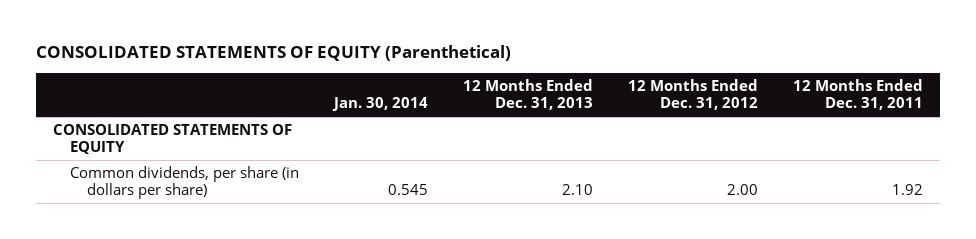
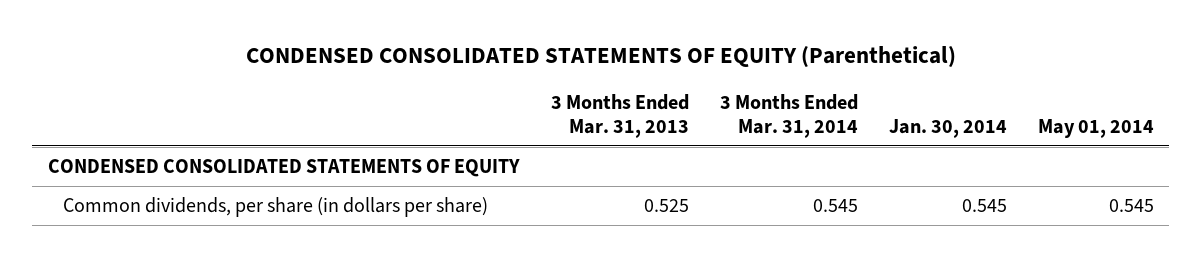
[35,45,511,62] CONSOLIDATED STATEMENTS OF EQUITY (Parenthetical) -> [245,46,956,69] CONDENSED CONSOLIDATED STATEMENTS OF EQUITY (Parenthetical)
[462,78,593,111] 12 Months Ended Dec. 31, 2013 -> none
[627,78,758,111] 12 Months Ended Dec. 31, 2012 -> none
[792,78,923,111] 12 Months Ended Dec. 31, 2011 -> none
none -> [550,94,689,138] 3 Months Ended Mar. 31, 2013
none -> [719,94,858,138] 3 Months Ended Mar. 31, 2014
none -> [1037,118,1154,138] May 01, 2014
[53,123,293,155] CONSOLIDATED STATEMENTS OF EQUITY -> [47,159,520,178] CONDENSED CONSOLIDATED STATEMENTS OF EQUITY

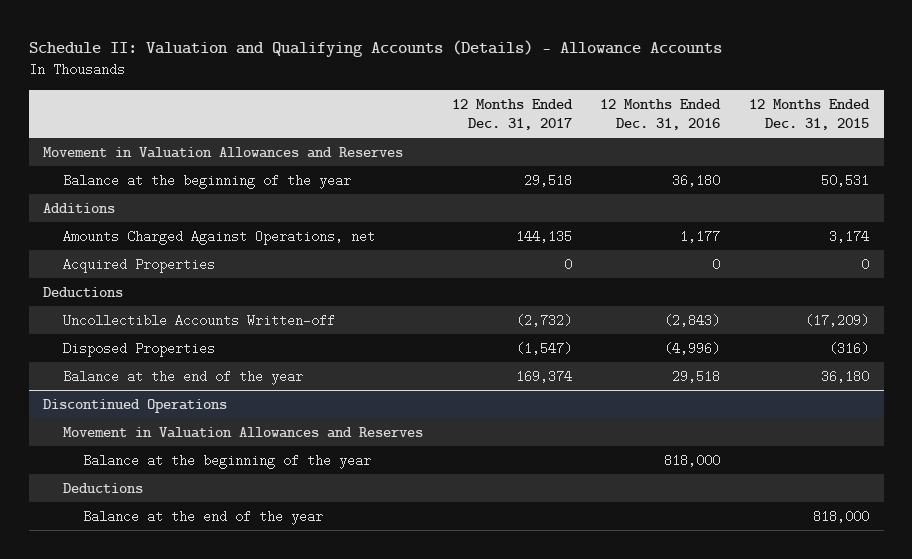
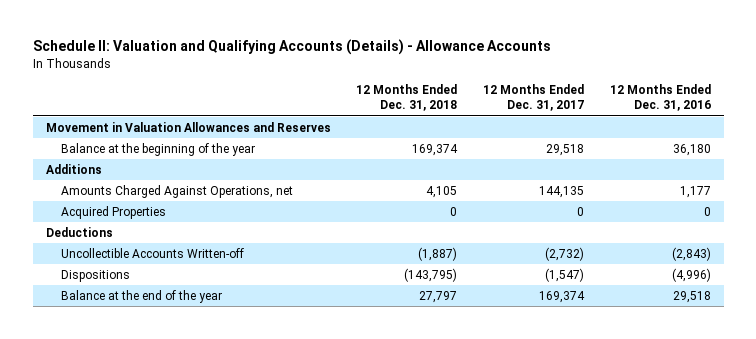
[749,98,871,130] 12 Months Ended Dec. 31, 2015 -> none
none -> [356,84,458,112] 12 Months Ended Dec. 31, 2018
[62,341,215,357] Disposed Properties -> [61,269,131,282] Dispositions
[43,398,228,413] Discontinued Operations -> none
[62,426,423,438] Movement in Valuation Allowances and Reserves -> none
[82,453,371,469] Balance at the beginning of the year -> none
[62,482,143,493] Deductions -> none
[82,509,323,525] Balance at the end of the year -> none

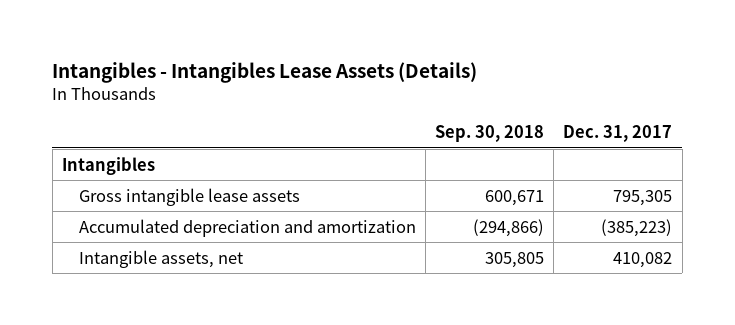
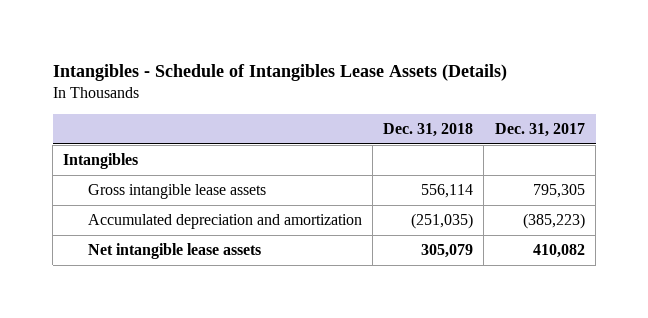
[52,61,478,83] Intangibles - Intangibles Lease Assets (Details) -> [52,64,507,82] Intangibles - Schedule of Intangibles Lease Assets (Details)
[435,124,545,142] Sep. 30, 2018 -> none
none -> [383,123,474,138] Dec. 31, 2018
[78,249,243,268] Intangible assets, net -> [87,242,261,259] Net intangible lease assets

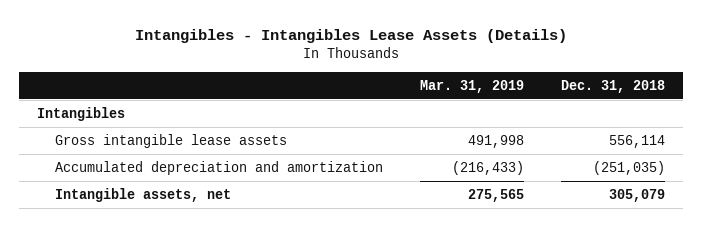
[52,64,507,82] Intangibles - Schedule of Intangibles Lease Assets (Details) -> [135,28,568,43] Intangibles - Intangibles Lease Assets (Details)
[494,123,585,138] Dec. 31, 2017 -> none
none -> [420,79,525,93] Mar. 31, 2019
[87,242,261,259] Net intangible lease assets -> [55,187,232,202] Intangible assets, net

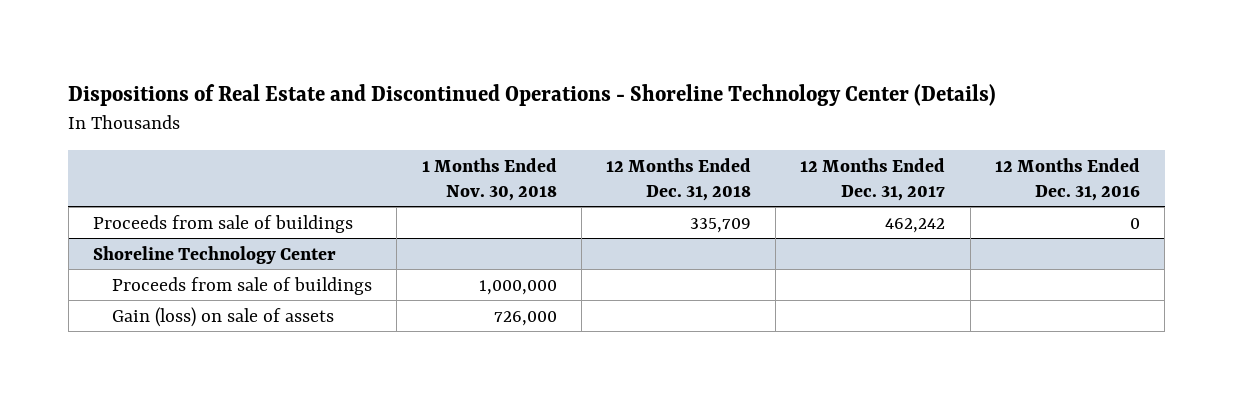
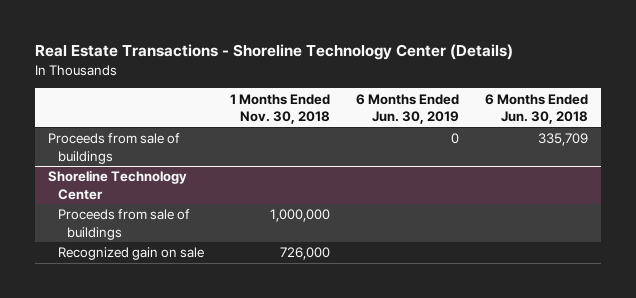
[68,83,997,106] Dispositions of Real Estate and Discontinued Operations - Shoreline Technology Center (Details) -> [35,44,514,61] Real Estate Transactions - Shoreline Technology Center (Details)
[606,157,752,201] 12 Months Ended Dec. 31, 2018 -> none
[800,157,946,201] 12 Months Ended Dec. 31, 2017 -> none
[994,157,1140,201] 12 Months Ended Dec. 31, 2016 -> none
none -> [355,93,459,124] 6 Months Ended Jun. 30, 2019
none -> [484,93,588,124] 6 Months Ended Jun. 30, 2018
[112,306,335,327] Gain (loss) on sale of assets -> [57,247,204,261] Recognized gain on sale

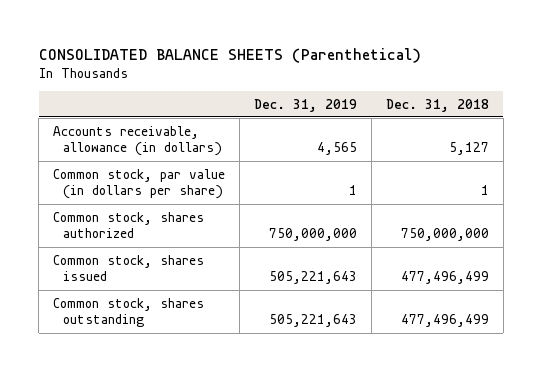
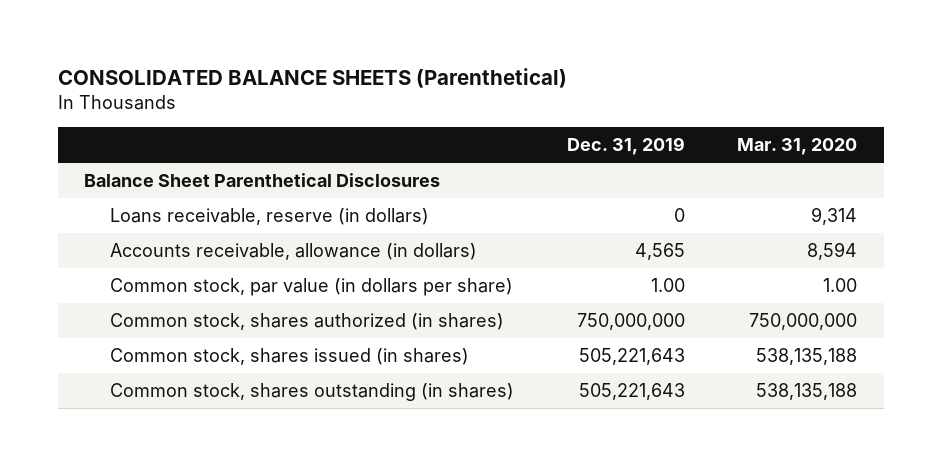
[385,98,489,112] Dec. 31, 2018 -> none
none -> [737,138,858,156] Mar. 31, 2020
none -> [84,173,441,188] Balance Sheet Parenthetical Disclosures
none -> [109,208,429,226] Loans receivable, reserve (in dollars)
[348,185,357,196] 1 -> [650,278,685,293] 1.00
[53,211,205,239] Common stock, shares authorized -> [109,313,504,331] Common stock, shares authorized (in shares)
[53,254,205,282] Common stock, shares issued -> [109,348,469,366] Common stock, shares issued (in shares)
[53,297,205,328] Common stock, shares outstanding -> [109,383,514,402] Common stock, shares outstanding (in shares)

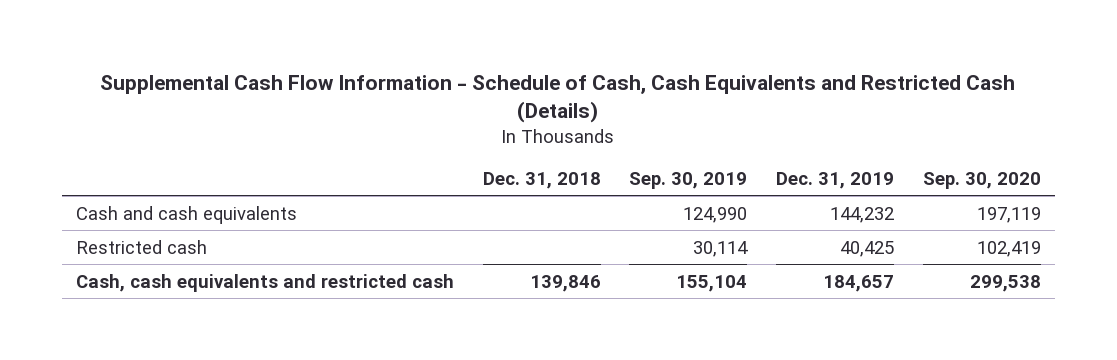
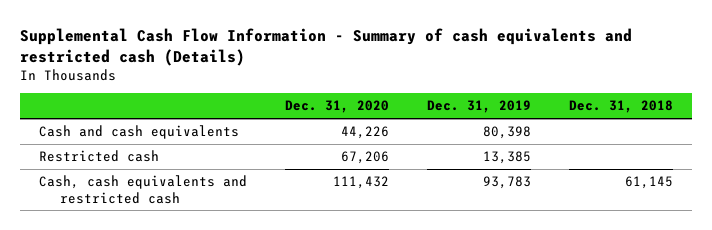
[100,74,1016,124] Supplemental Cash Flow Information - Schedule of Cash, Cash Equivalents and Restricted Cash (Details) -> [20,27,633,66] Supplemental Cash Flow Information - Summary of cash equivalents and restricted cash (Details)
[629,171,748,189] Sep. 30, 2019 -> none
[922,171,1041,189] Sep. 30, 2020 -> none
none -> [285,100,390,114] Dec. 31, 2020
[829,206,894,223] 144,232 -> [483,126,532,140] 80,398
[839,240,894,257] 40,425 -> [483,151,532,165] 13,385
[529,274,601,292] 139,846 -> [625,176,674,190] 61,145
[822,274,894,292] 184,657 -> [483,176,532,190] 93,783

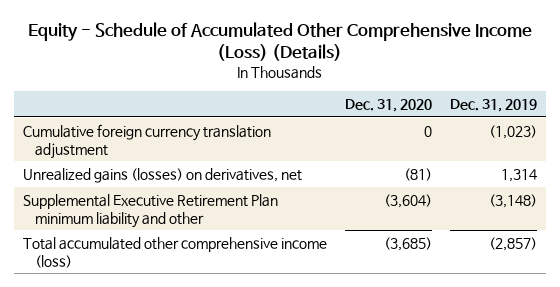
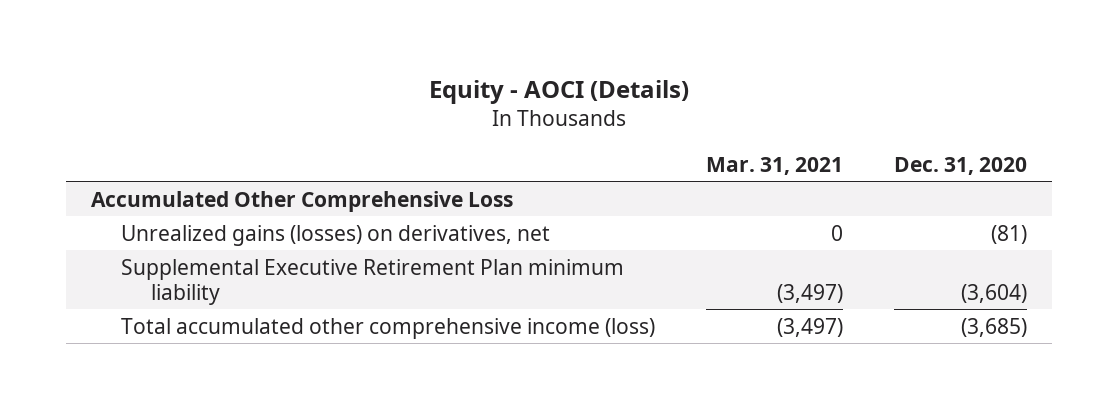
[27,21,532,62] Equity - Schedule of Accumulated Other Comprehensive Income (Loss) (Details) -> [429,80,690,105] Equity - AOCI (Details)
[449,99,537,113] Dec. 31, 2019 -> none
none -> [706,156,844,175] Mar. 31, 2021
[22,123,271,159] Cumulative foreign currency translation adjustment -> none
none -> [91,190,514,212] Accumulated Other Comprehensive Loss
[22,193,278,228] Supplemental Executive Retirement Plan minimum liability and other -> [121,258,625,305] Supplemental Executive Retirement Plan minimum liability

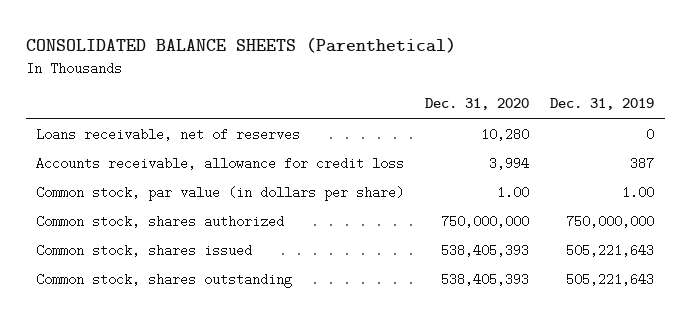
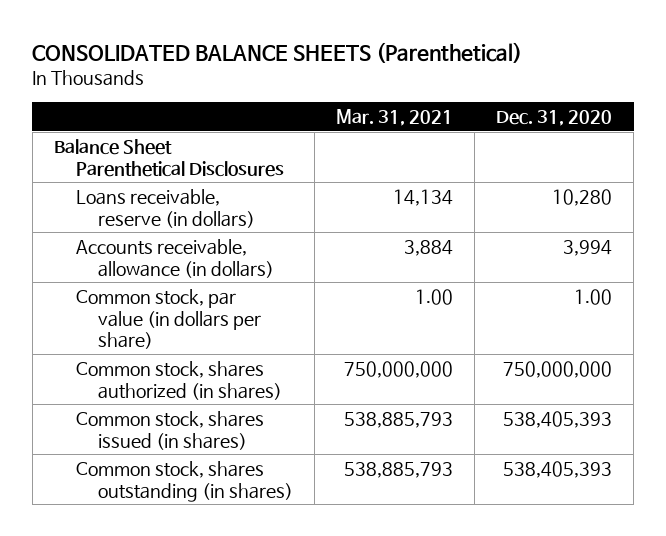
[550,98,655,111] Dec. 31, 2019 -> none
none -> [336,109,454,127] Mar. 31, 2021
none -> [53,138,284,177] Balance Sheet Parenthetical Disclosures
[36,127,301,141] Loans receivable, net of reserves -> [75,188,256,228] Loans receivable, reserve (in dollars)
[36,156,405,170] Accounts receivable, allowance for credit loss -> [75,238,275,278] Accounts receivable, allowance (in dollars)
[36,214,285,228] Common stock, shares authorized -> [75,360,283,400] Common stock, shares authorized (in shares)
[36,243,253,257] Common stock, shares issued -> [75,410,264,450] Common stock, shares issued (in shares)
[36,272,293,288] Common stock, shares outstanding -> [75,460,294,502] Common stock, shares outstanding (in shares)

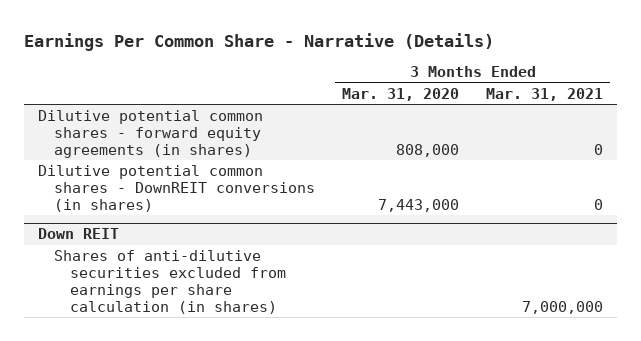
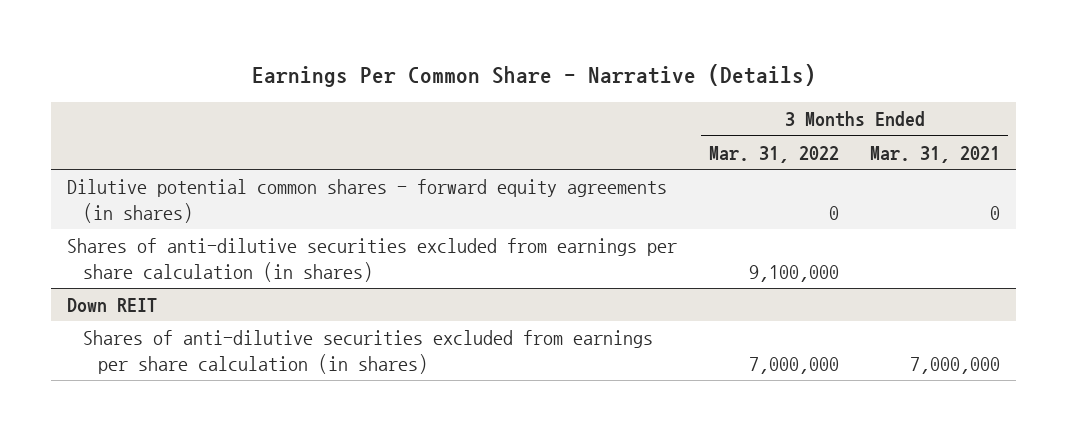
[341,87,459,101] Mar. 31, 2020 -> none
none -> [708,145,839,163] Mar. 31, 2022
[37,164,315,212] Dilutive potential common shares - DownREIT conversions (in shares) -> none
none -> [66,238,677,283] Shares of anti-dilutive securities excluded from earnings per share calculation (in shares)

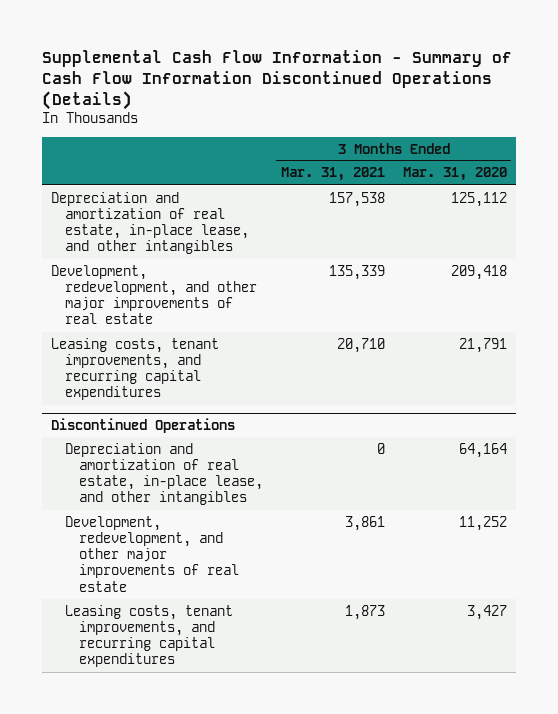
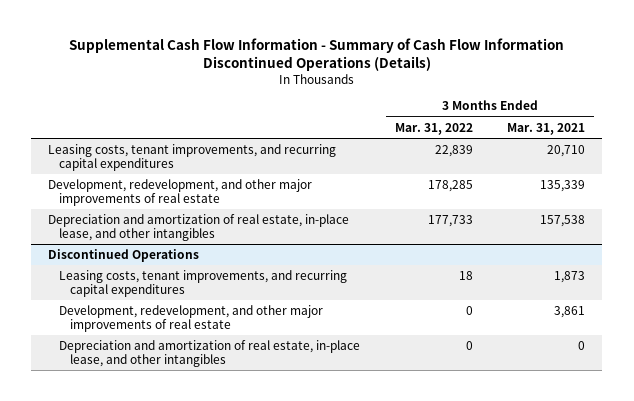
[402,167,507,182] Mar. 31, 2020 -> none
none -> [394,122,473,135] Mar. 31, 2022
[51,264,257,325] Development, redevelopment, and other major improvements of real estate -> [48,179,313,206] Development, redevelopment, and other major improvements of real estate
[51,191,249,255] Depreciation and amortization of real estate, in-place lease, and other intangibles -> [48,214,350,241] Depreciation and amortization of real estate, in-place lease, and other intangibles
[64,515,239,592] Development, redevelopment, and other major improvements of real estate -> [59,305,324,332] Development, redevelopment, and other major improvements of real estate
[64,442,263,506] Depreciation and amortization of real estate, in-place lease, and other intangibles -> [59,340,361,367] Depreciation and amortization of real estate, in-place lease, and other intangibles

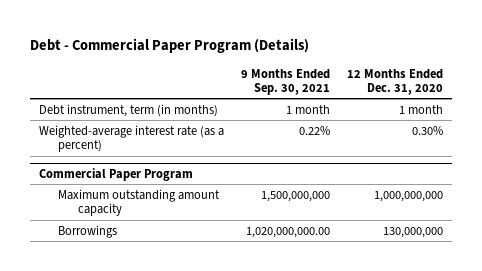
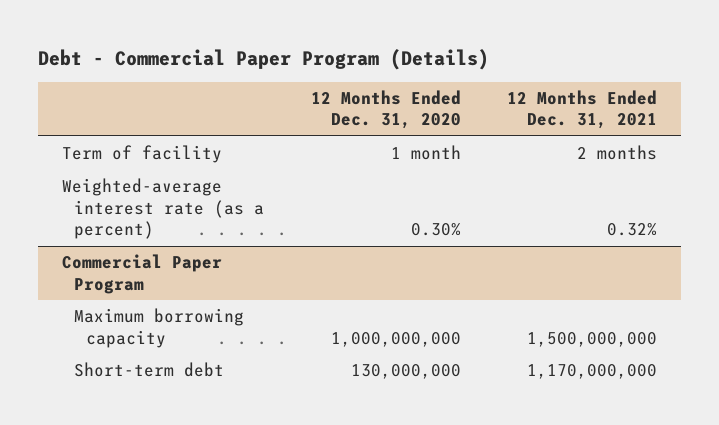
[241,68,331,96] 9 Months Ended Sep. 30, 2021 -> none
none -> [507,90,658,130] 12 Months Ended Dec. 31, 2021
[39,103,219,117] Debt instrument, term (in months) -> [61,145,222,164] Term of facility
[58,188,221,217] Maximum outstanding amount capacity -> [73,308,244,348] Maximum borrowing capacity
[58,224,118,238] Borrowings -> [73,362,224,378] Short-term debt

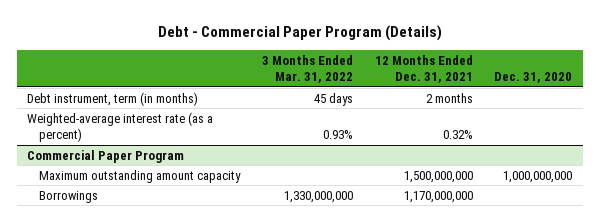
[310,90,461,130] 12 Months Ended Dec. 31, 2020 -> none
none -> [261,54,353,84] 3 Months Ended Mar. 31, 2022
none -> [494,72,573,84] Dec. 31, 2020
[61,145,222,164] Term of facility -> [27,91,199,106] Debt instrument, term (in months)
[73,308,244,348] Maximum borrowing capacity -> [38,169,241,183] Maximum outstanding amount capacity
[73,362,224,378] Short-term debt -> [38,190,98,203] Borrowings

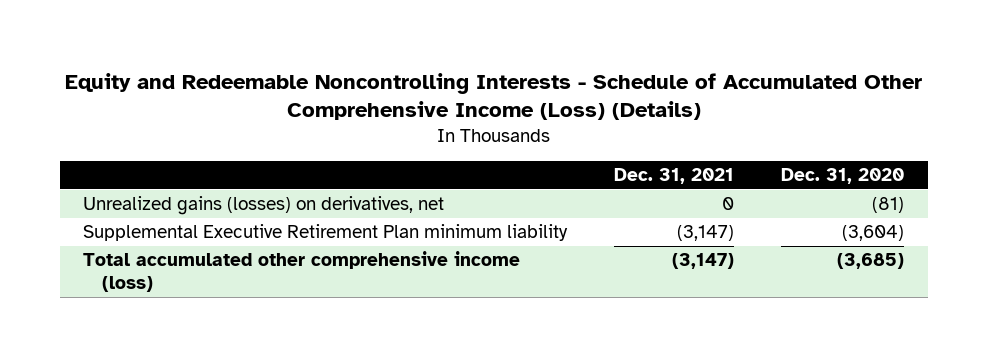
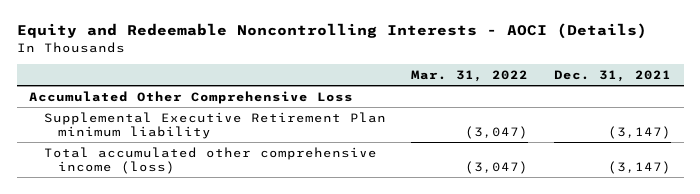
[64,72,922,121] Equity and Redeemable Noncontrolling Interests - Schedule of Accumulated Other Comprehensive Income (Loss) (Details) -> [16,23,647,40] Equity and Redeemable Noncontrolling Interests - AOCI (Details)
[781,168,905,185] Dec. 31, 2020 -> none
none -> [411,69,529,82] Mar. 31, 2022
[83,196,445,216] Unrealized gains (losses) on derivatives, net -> none
none -> [29,90,354,104] Accumulated Other Comprehensive Loss

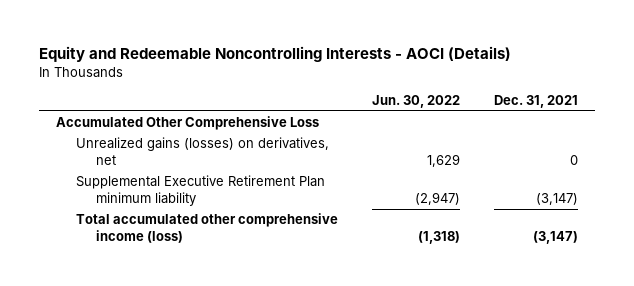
[411,69,529,82] Mar. 31, 2022 -> none
none -> [372,95,461,109] Jun. 30, 2022
none -> [76,137,330,166] Unrealized gains (losses) on derivatives, net

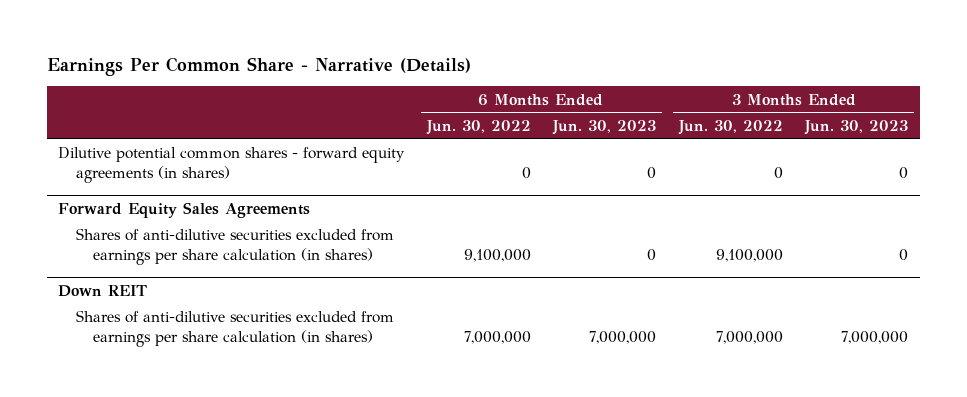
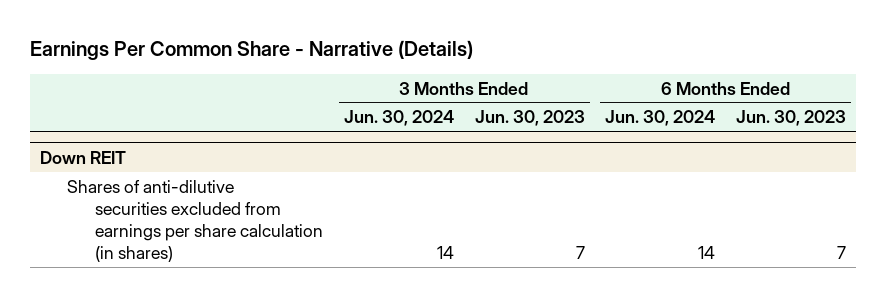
[425,119,531,135] Jun. 30, 2022 -> none
[677,119,783,135] Jun. 30, 2022 -> none
none -> [343,110,454,127] Jun. 30, 2024
none -> [605,110,716,127] Jun. 30, 2024
[58,147,406,184] Dilutive potential common shares - forward equity agreements (in shares) -> none
[58,202,311,219] Forward Equity Sales Agreements -> none
[75,228,394,266] Shares of anti-dilutive securities excluded from earnings per share calculation (in shares) -> none
[589,331,657,345] 7,000,000 -> [836,245,846,259] 7
[841,331,909,345] 7,000,000 -> [575,245,585,259] 7

